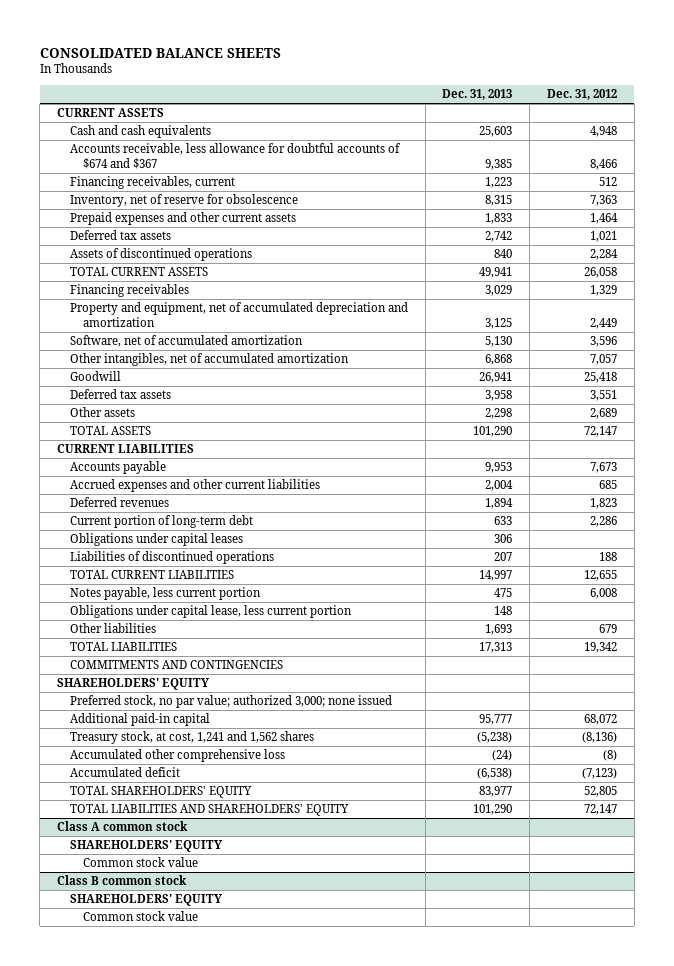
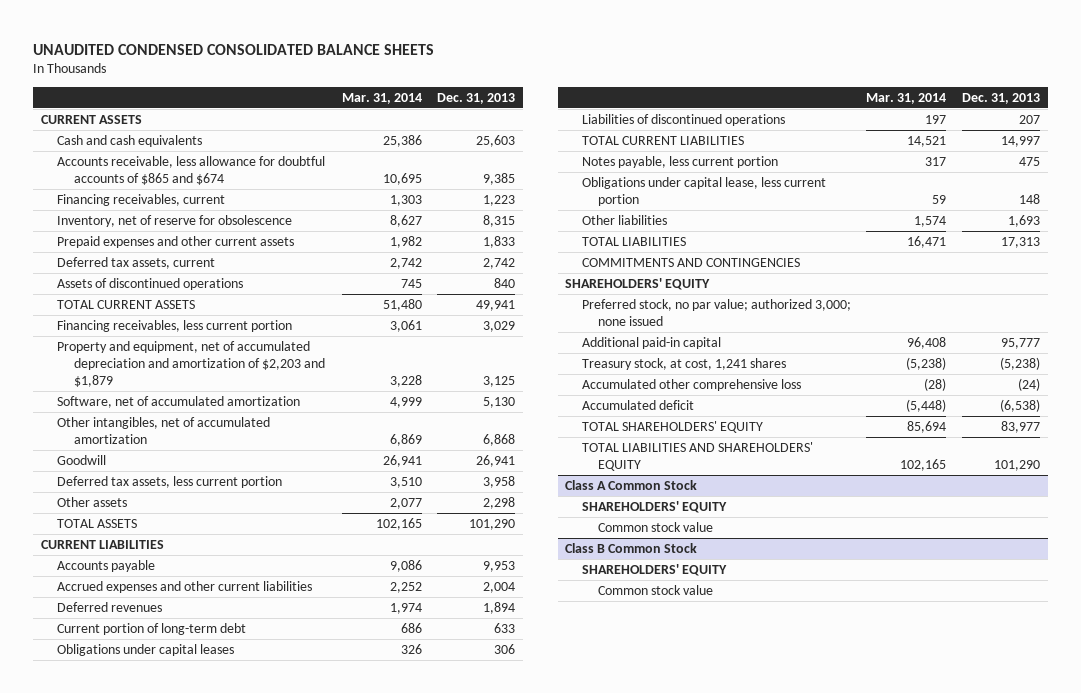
[39,47,281,58] CONSOLIDATED BALANCE SHEETS -> [33,43,435,55] UNAUDITED CONDENSED CONSOLIDATED BALANCE SHEETS
[546,89,617,101] Dec. 31, 2012 -> none
none -> [341,92,422,104] Mar. 31, 2014
[70,143,402,170] Accounts receivable, less allowance for doubtful accounts of $674 and $367 -> [57,155,326,185] Accounts receivable, less allowance for doubtful accounts of $865 and $674
[70,230,172,241] Deferred tax assets -> [57,256,216,269] Deferred tax assets, current
[70,284,190,298] Financing receivables -> [57,319,293,332] Financing receivables, less current portion
[70,302,409,328] Property and equipment, net of accumulated depreciation and amortization -> [57,340,325,387] Property and equipment, net of accumulated depreciation and amortization of $2,203 and $1,879
[70,389,172,400] Deferred tax assets -> [57,475,283,488] Deferred tax assets, less current portion
[70,731,315,745] Treasury stock, at cost, 1,241 and 1,562 shares -> [581,357,786,370] Treasury stock, at cost, 1,241 shares
[56,821,188,832] Class A common stock -> [565,479,698,490] Class A Common Stock
[56,875,187,886] Class B common stock -> [565,542,698,553] Class B Common Stock

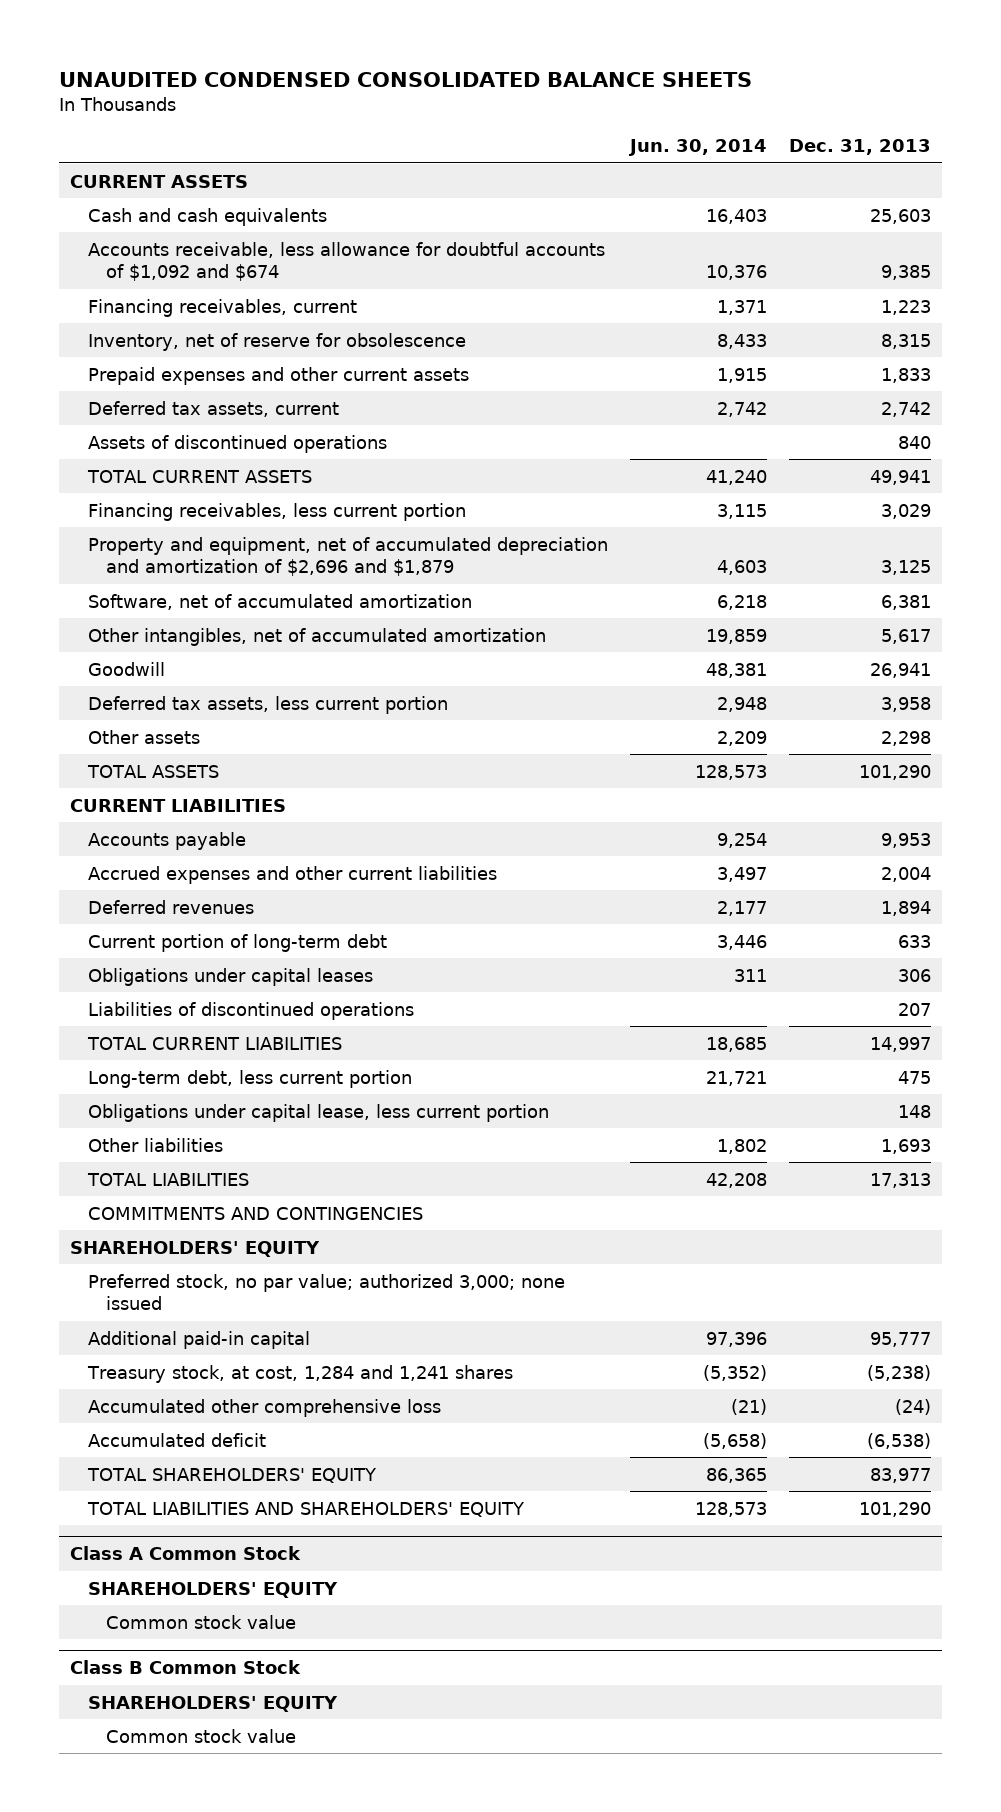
[341,92,422,104] Mar. 31, 2014 -> none
none -> [627,139,767,157] Jun. 30, 2014
[57,155,326,185] Accounts receivable, less allowance for doubtful accounts of $865 and $674 -> [87,241,605,282] Accounts receivable, less allowance for doubtful accounts of $1,092 and $674
[57,340,325,387] Property and equipment, net of accumulated depreciation and amortization of $2,203 and $1,879 -> [87,536,608,577] Property and equipment, net of accumulated depreciation and amortization of $2,696 and $1,879
[483,396,516,408] 5,130 -> [880,594,931,610] 6,381
[483,433,516,446] 6,868 -> [880,628,931,644] 5,617
[581,155,778,168] Notes payable, less current portion -> [87,1069,412,1088] Long-term debt, less current portion
[581,357,786,370] Treasury stock, at cost, 1,241 shares -> [86,1364,513,1383] Treasury stock, at cost, 1,284 and 1,241 shares

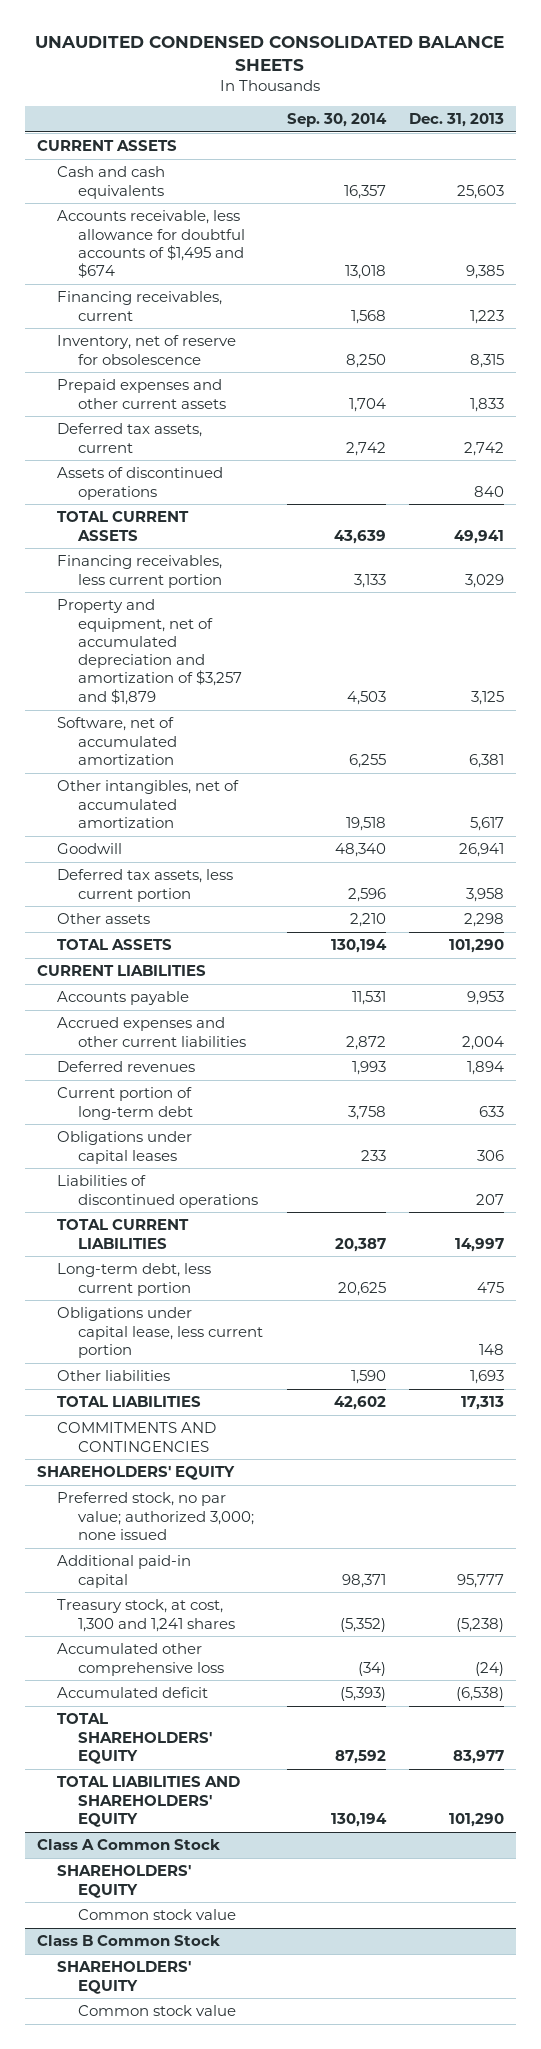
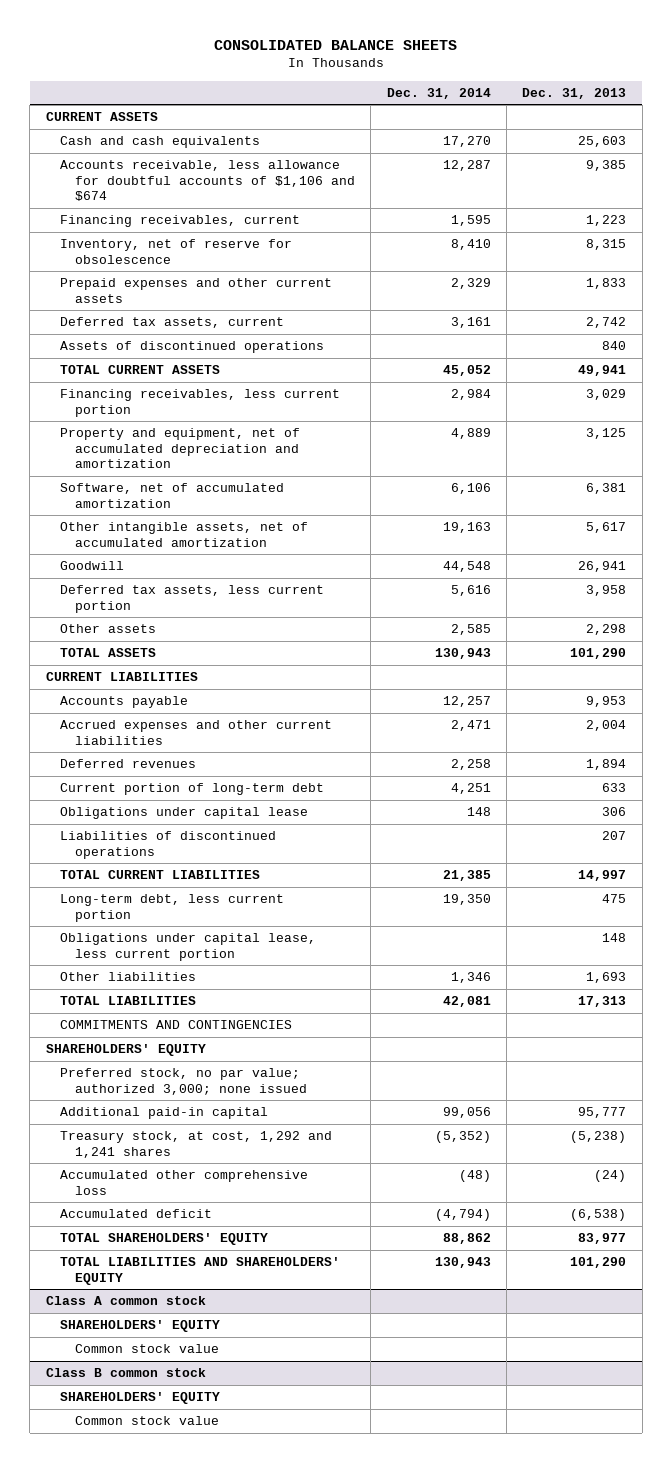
[35,35,505,71] UNAUDITED CONDENSED CONSOLIDATED BALANCE SHEETS -> [213,39,457,50] CONSOLIDATED BALANCE SHEETS
[286,112,387,127] Sep. 30, 2014 -> none
none -> [386,87,491,99] Dec. 31, 2014
[57,210,246,279] Accounts receivable, less allowance for doubtful accounts of $1,495 and $674 -> [60,160,355,202] Accounts receivable, less allowance for doubtful accounts of $1,106 and $674
[57,599,243,705] Property and equipment, net of accumulated depreciation and amortization of $3,257 and $1,879 -> [60,428,301,469] Property and equipment, net of accumulated depreciation and amortization
[57,780,240,828] Other intangibles, net of accumulated amortization -> [60,522,309,547] Other intangible assets, net of accumulated amortization
[57,1131,193,1164] Obligations under capital leases -> [60,807,309,820] Obligations under capital lease
[57,1599,236,1632] Treasury stock, at cost, 1,300 and 1,241 shares -> [60,1131,333,1158] Treasury stock, at cost, 1,292 and 1,241 shares
[36,1839,220,1851] Class A Common Stock -> [45,1296,206,1306] Class A common stock
[36,1935,220,1947] Class B Common Stock -> [45,1368,206,1378] Class B common stock

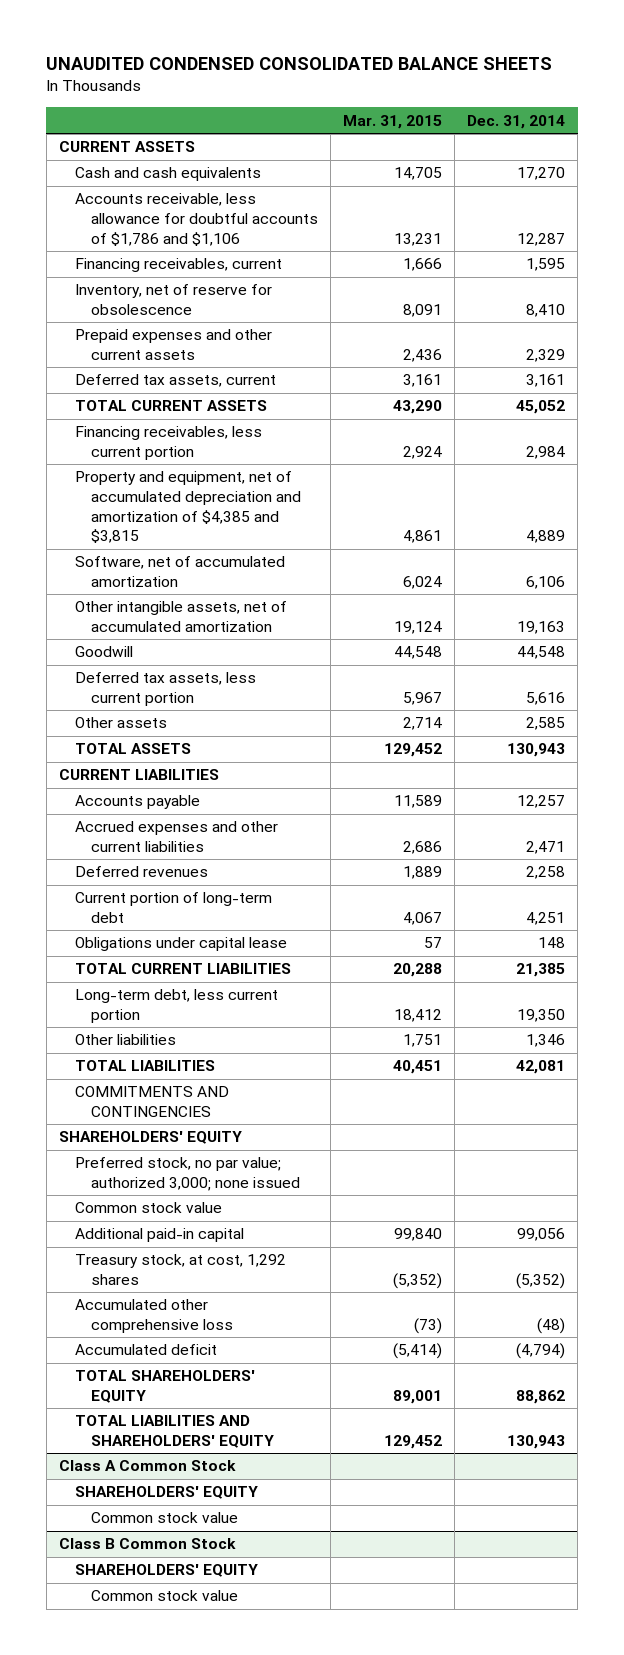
[213,39,457,50] CONSOLIDATED BALANCE SHEETS -> [46,57,553,71] UNAUDITED CONDENSED CONSOLIDATED BALANCE SHEETS
[522,87,627,99] Dec. 31, 2013 -> none
none -> [343,114,443,129] Mar. 31, 2015
[60,160,355,202] Accounts receivable, less allowance for doubtful accounts of $1,106 and $674 -> [74,193,319,246] Accounts receivable, less allowance for doubtful accounts of $1,786 and $1,106
[60,341,325,354] Assets of discontinued operations -> none
[60,428,301,469] Property and equipment, net of accumulated depreciation and amortization -> [74,471,302,544] Property and equipment, net of accumulated depreciation and amortization of $4,385 and $3,815
[60,831,277,859] Liabilities of discontinued operations -> none
[60,933,317,961] Obligations under capital lease, less current portion -> none
none -> [74,1202,222,1214] Common stock value
[60,1131,333,1158] Treasury stock, at cost, 1,292 and 1,241 shares -> [74,1254,286,1286] Treasury stock, at cost, 1,292 shares
[45,1296,206,1306] Class A common stock -> [58,1460,236,1472] Class A Common Stock
[45,1368,206,1378] Class B common stock -> [58,1538,236,1550] Class B Common Stock

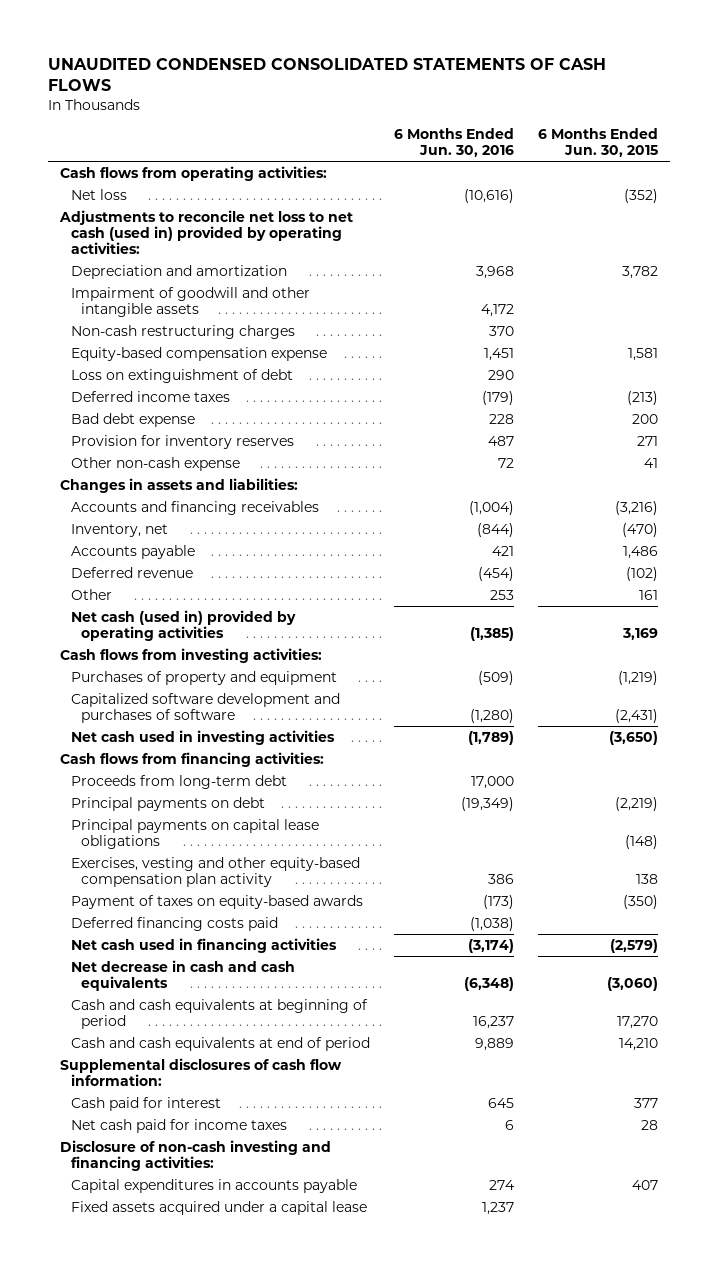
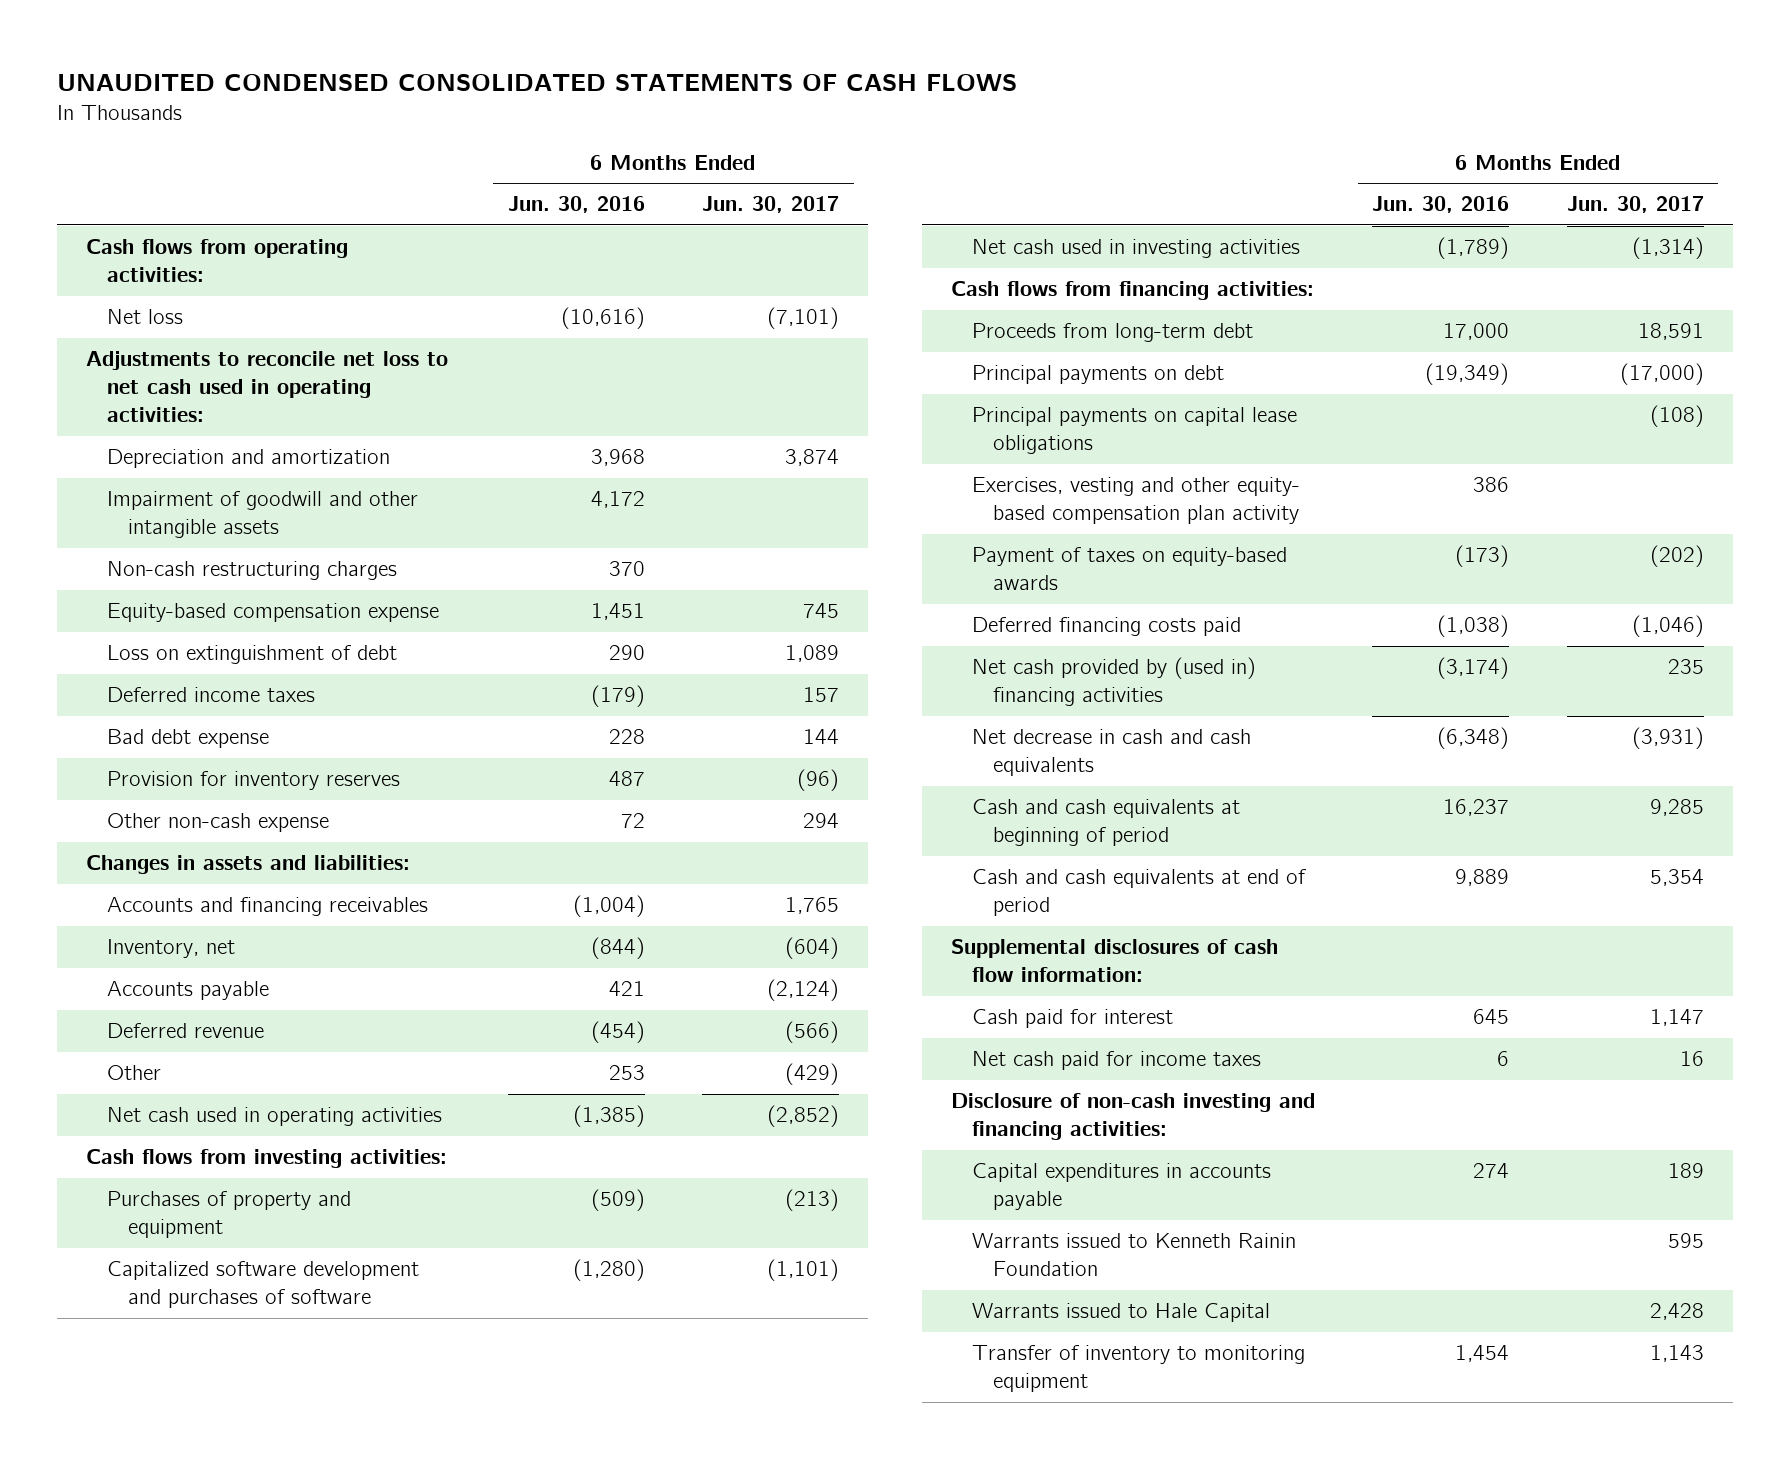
[538,128,659,158] 6 Months Ended Jun. 30, 2015 -> none
none -> [702,196,840,214] Jun. 30, 2017
[59,209,354,254] Adjustments to reconcile net loss to net cash (used in) provided by operating activities: -> [86,351,449,423] Adjustments to reconcile net loss to net cash used in operating activities:
[70,609,296,641] Net cash (used in) provided by operating activities -> [107,1107,443,1127] Net cash used in operating activities
[70,856,360,887] Exercises, vesting and other equity-based compensation plan activity -> [971,477,1300,525] Exercises, vesting and other equity- based compensation plan activity
[70,937,337,953] Net cash used in financing activities -> [971,657,1256,707] Net cash provided by (used in) financing activities
[70,1200,367,1215] Fixed assets acquired under a capital lease -> none
none -> [971,1233,1296,1277] Warrants issued to Kenneth Rainin Foundation
none -> [971,1303,1270,1323] Warrants issued to Hale Capital
none -> [971,1345,1305,1393] Transfer of inventory to monitoring equipment

